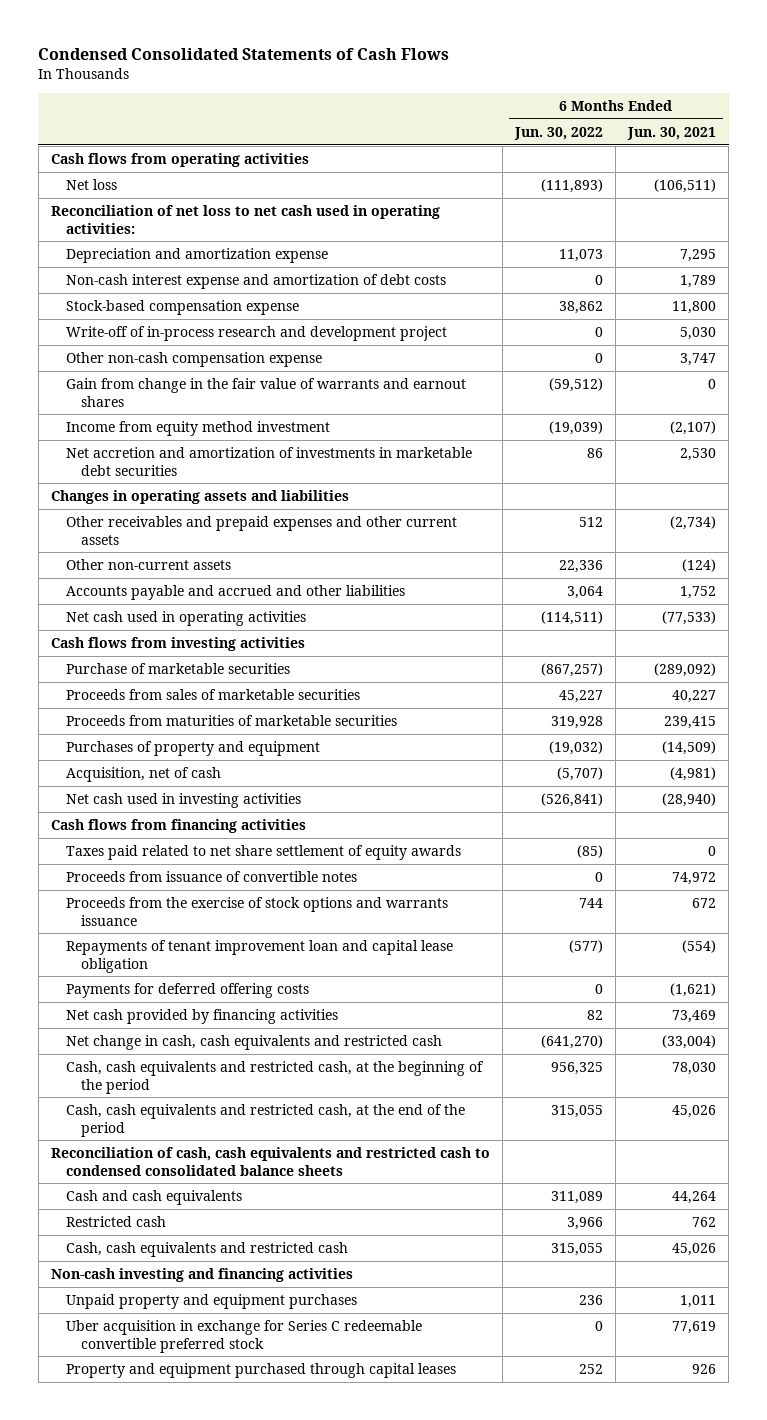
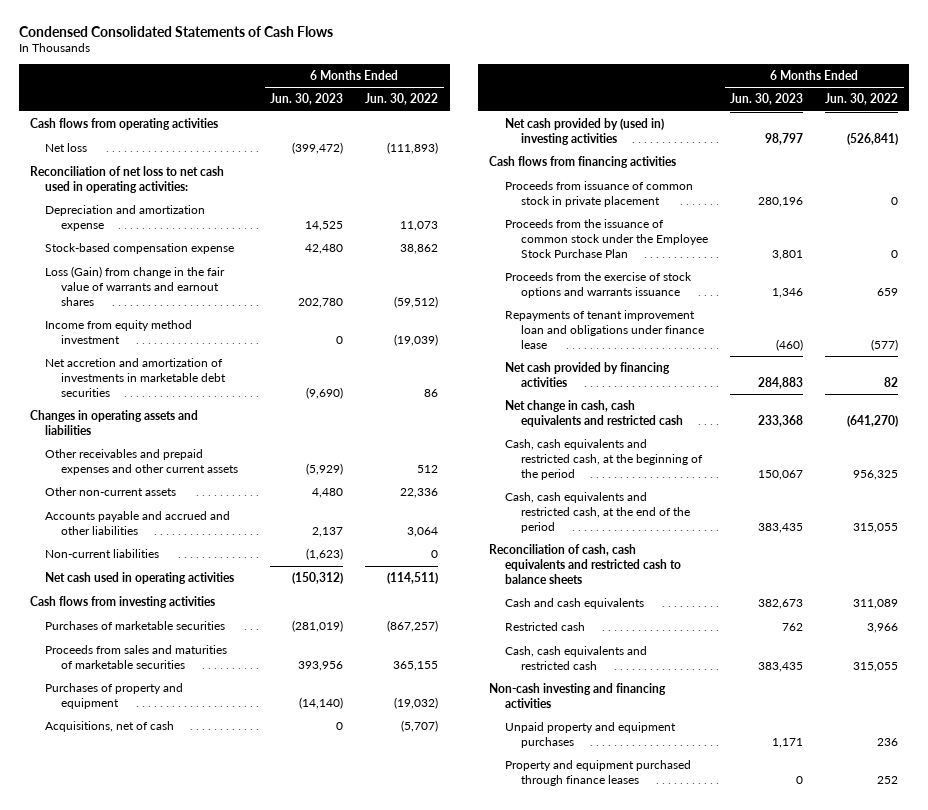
[627,126,717,140] Jun. 30, 2021 -> none
none -> [270,93,344,106] Jun. 30, 2023
[66,273,447,289] Non-cash interest expense and amortization of debt costs -> none
[66,325,448,341] Write-off of in-process research and development project -> none
[66,351,323,367] Other non-cash compensation expense -> none
[66,377,467,407] Gain from change in the fair value of warrants and earnout shares -> [45,265,226,306] Loss (Gain) from change in the fair value of warrants and earnout shares
none -> [45,548,160,558] Non-current liabilities
[66,714,398,726] Proceeds from maturities of marketable securities -> none
[66,662,291,674] Purchase of marketable securities -> [45,620,226,630] Purchases of marketable securities
[66,688,361,700] Proceeds from sales of marketable securities -> [45,644,228,669] Proceeds from sales and maturities of marketable securities
[559,689,604,703] 45,227 -> [393,660,439,671] 365,155
[66,766,222,782] Acquisition, net of cash -> [45,720,175,732] Acquisitions, net of cash
[66,792,302,808] Net cash used in investing activities -> [505,117,665,145] Net cash provided by (used in) investing activities
[66,844,462,860] Taxes paid related to net share settlement of equity awards -> none
[66,870,358,882] Proceeds from issuance of convertible notes -> none
[66,982,310,998] Payments for deferred offering costs -> none
none -> [505,180,694,207] Proceeds from issuance of common stock in private placement
none -> [505,218,708,258] Proceeds from the issuance of common stock under the Employee Stock Purchase Plan
[579,897,604,908] 744 -> [877,287,899,296] 659
[66,939,454,973] Repayments of tenant improvement loan and capital lease obligation -> [505,309,704,349] Repayments of tenant improvement loan and obligations under finance lease
[50,1146,490,1176] Reconciliation of cash, cash equivalents and restricted cash to condensed consolidated balance sheets -> [489,543,682,584] Reconciliation of cash, cash equivalents and restricted cash to balance sheets
[66,1319,423,1353] Uber acquisition in exchange for Series C redeemable convertible preferred stock -> none
[66,1362,457,1378] Property and equipment purchased through capital leases -> [505,759,692,786] Property and equipment purchased through finance leases

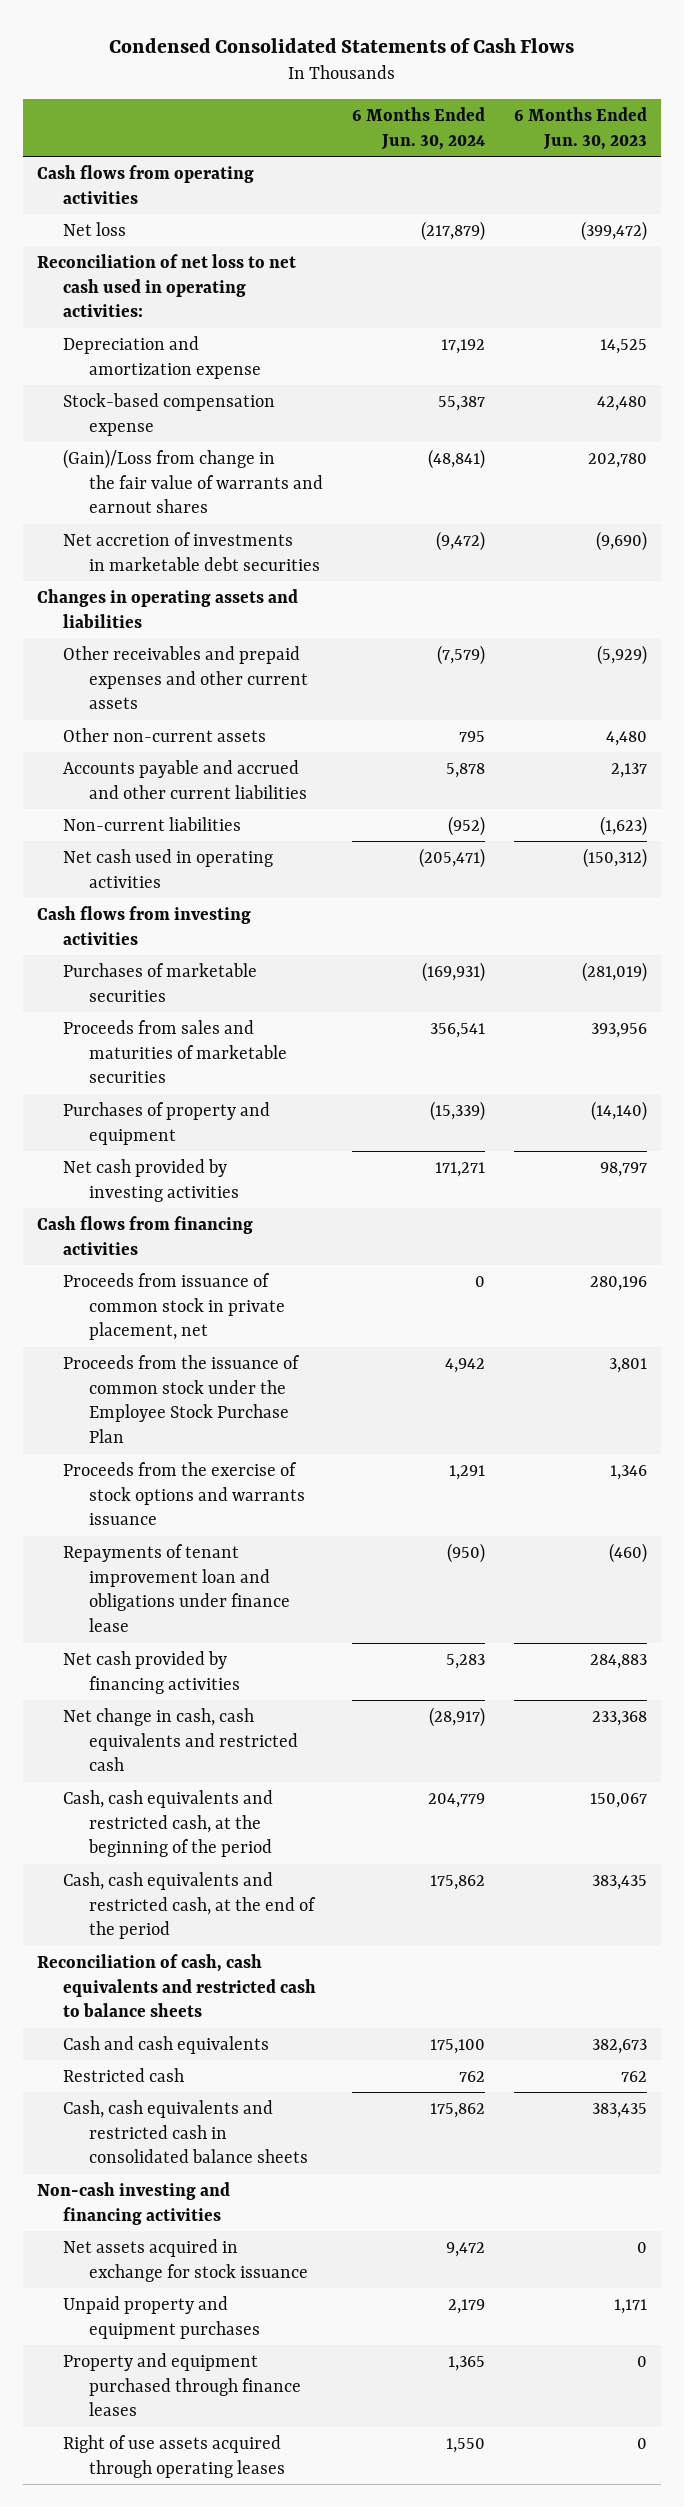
[365,93,439,106] Jun. 30, 2022 -> none
none -> [351,106,485,150] 6 Months Ended Jun. 30, 2024
[45,319,193,344] Income from equity method investment -> none
[45,265,226,306] Loss (Gain) from change in the fair value of warrants and earnout shares -> [62,448,323,514] (Gain)/Loss from change in the fair value of warrants and earnout shares
[45,357,227,397] Net accretion and amortization of investments in marketable debt securities -> [62,531,320,571] Net accretion of investments in marketable debt securities
[45,510,231,535] Accounts payable and accrued and other liabilities -> [62,759,307,799] Accounts payable and accrued and other current liabilities
[45,720,175,732] Acquisitions, net of cash -> none
[505,117,665,145] Net cash provided by (used in) investing activities -> [62,1158,239,1202] Net cash provided by investing activities
[505,180,694,207] Proceeds from issuance of common stock in private placement -> [62,1272,285,1341] Proceeds from issuance of common stock in private placement, net
[505,645,648,670] Cash, cash equivalents and restricted cash -> [62,2099,308,2164] Cash, cash equivalents and restricted cash in consolidated balance sheets
none -> [62,2238,308,2282] Net assets acquired in exchange for stock issuance
none -> [62,2434,285,2478] Right of use assets acquired through operating leases

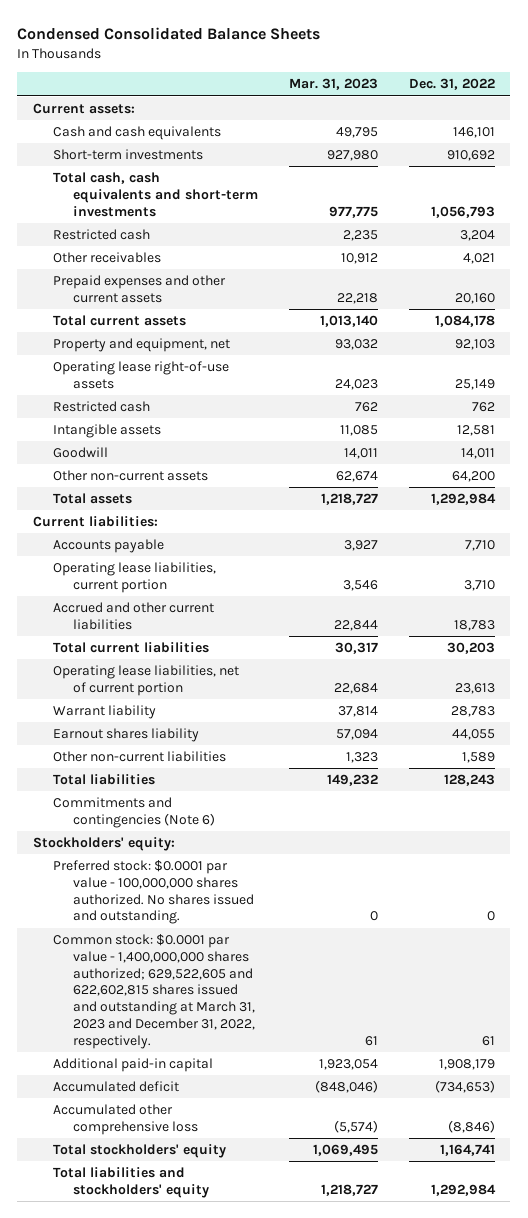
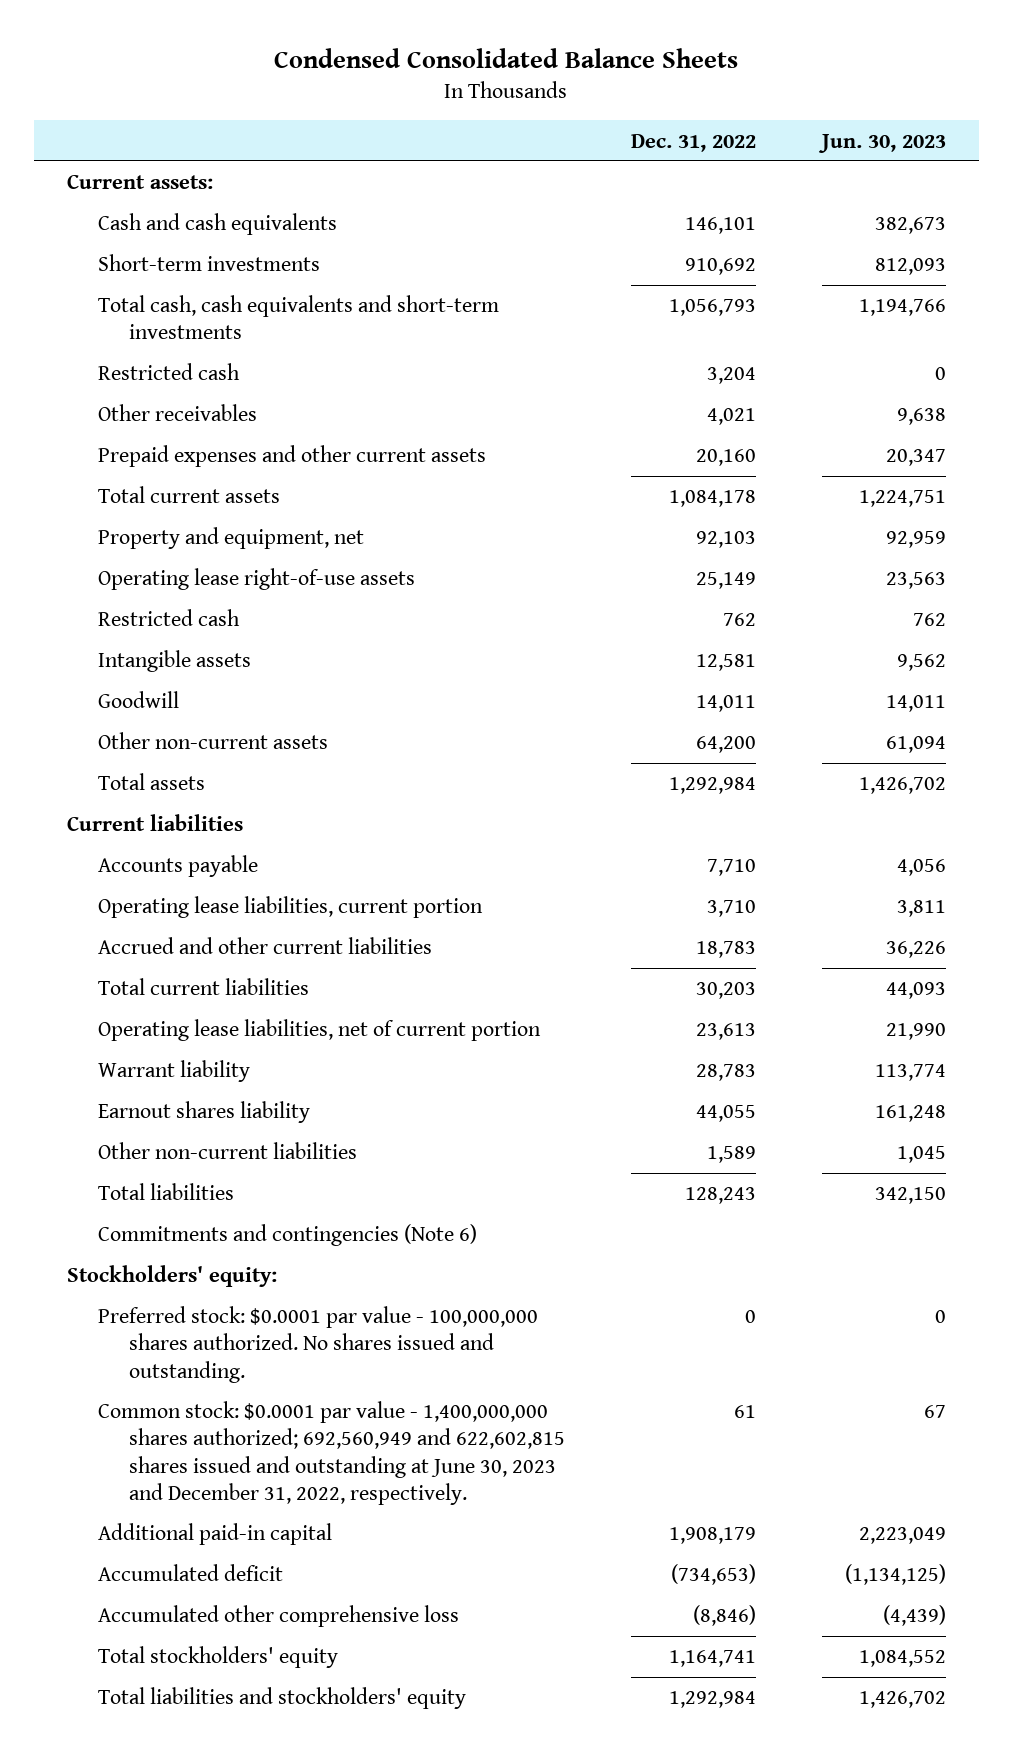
[289,78,379,91] Mar. 31, 2023 -> none
none -> [817,133,946,153] Jun. 30, 2023
[32,516,158,528] Current liabilities: -> [66,814,243,832] Current liabilities
[53,934,256,1049] Common stock: $0.0001 par value - 1,400,000,000 shares authorized; 629,522,605 and 622,602,815 shares issued and outstanding at March 31, 2023 and December 31, 2022, respectively. -> [97,1401,566,1505] Common stock: $0.0001 par value - 1,400,000,000 shares authorized; 692,560,949 and 622,602,815 shares issued and outstanding at June 30, 2023 and December 31, 2022, respectively.

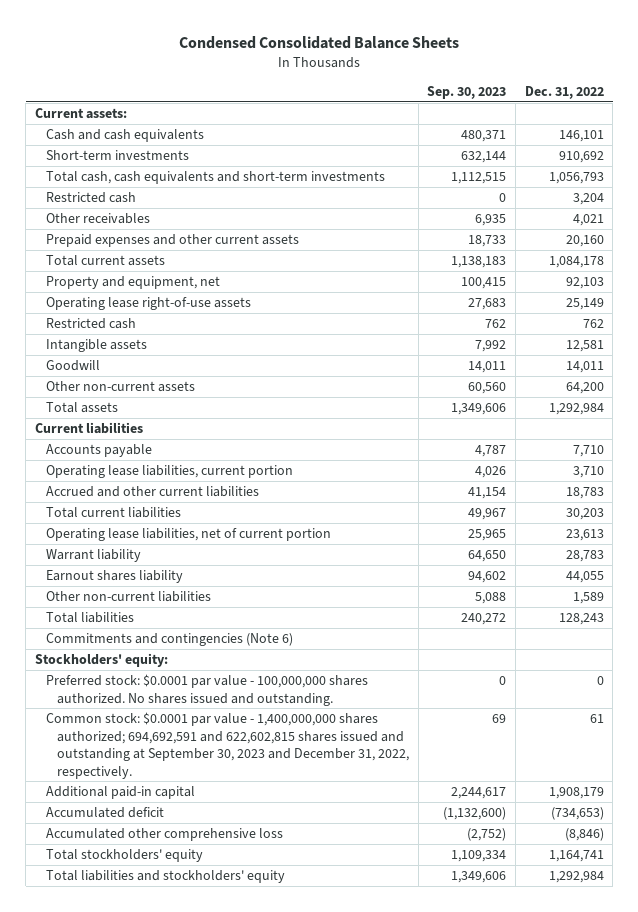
[817,133,946,153] Jun. 30, 2023 -> none
none -> [427,85,507,99] Sep. 30, 2023
[97,1401,566,1505] Common stock: $0.0001 par value - 1,400,000,000 shares authorized; 692,560,949 and 622,602,815 shares issued and outstanding at June 30, 2023 and December 31, 2022, respectively. -> [46,712,410,779] Common stock: $0.0001 par value - 1,400,000,000 shares authorized; 694,692,591 and 622,602,815 shares issued and outstanding at September 30, 2023 and December 31, 2022, respectively.

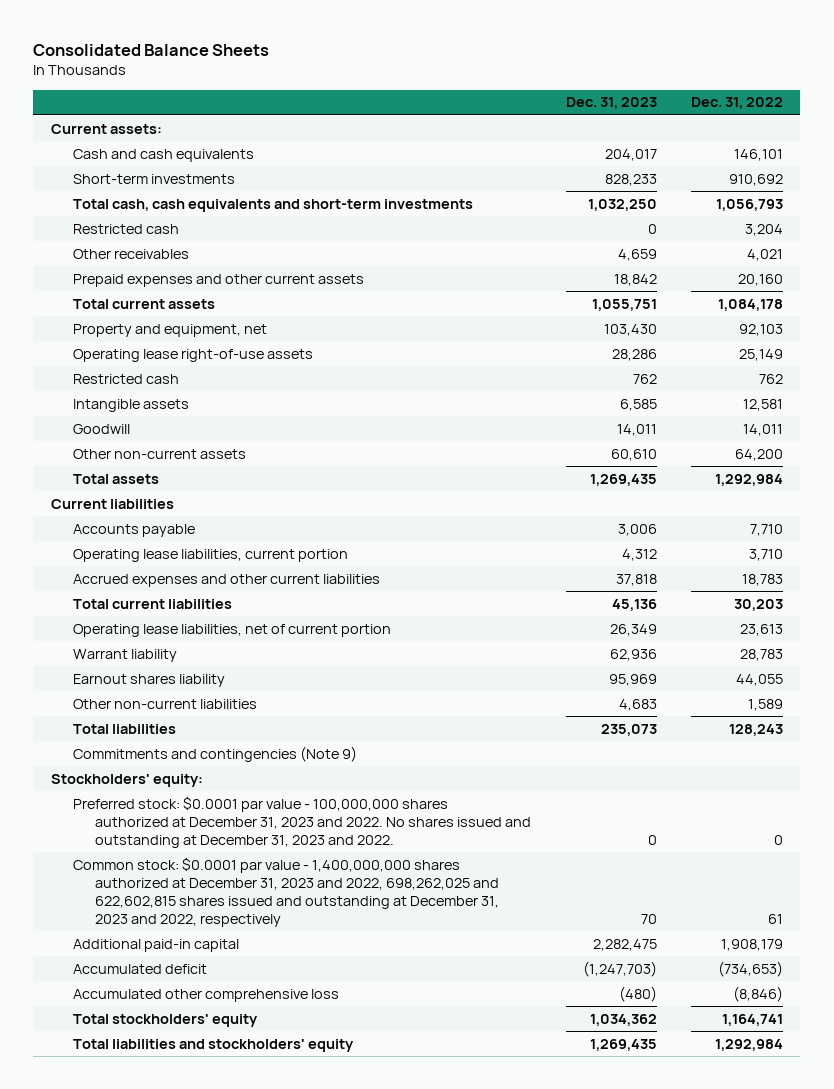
[179,35,460,49] Condensed Consolidated Balance Sheets -> [33,43,270,56] Consolidated Balance Sheets
[427,85,507,99] Sep. 30, 2023 -> none
none -> [565,97,657,110] Dec. 31, 2023
[46,486,260,498] Accrued and other current liabilities -> [73,573,381,587] Accrued expenses and other current liabilities
[46,633,294,647] Commitments and contingencies (Note 6) -> [73,745,358,762] Commitments and contingencies (Note 9)
[46,674,369,706] Preferred stock: $0.0001 par value - 100,000,000 shares authorized. No shares issued and outstanding. -> [73,795,532,848] Preferred stock: $0.0001 par value - 100,000,000 shares authorized at December 31, 2023 and 2022. No shares issued and outstanding at December 31, 2023 and 2022.
[46,712,410,779] Common stock: $0.0001 par value - 1,400,000,000 shares authorized; 694,692,591 and 622,602,815 shares issued and outstanding at September 30, 2023 and December 31, 2022, respectively. -> [73,856,500,927] Common stock: $0.0001 par value - 1,400,000,000 shares authorized at December 31, 2023 and 2022, 698,262,025 and 622,602,815 shares issued and outstanding at December 31, 2023 and 2022, respectively

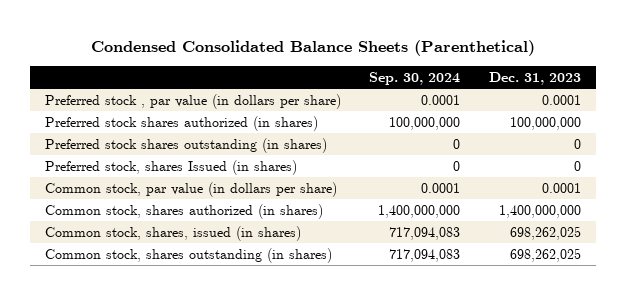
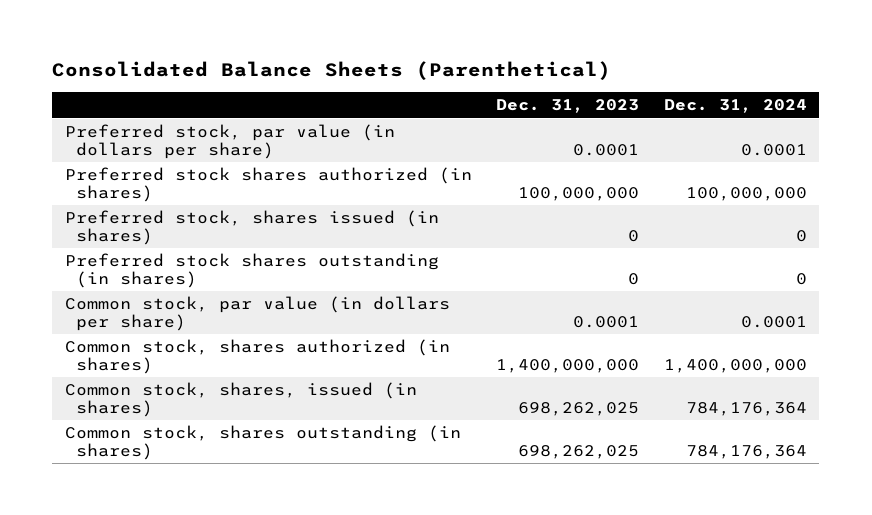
[90,39,535,56] Condensed Consolidated Balance Sheets (Parenthetical) -> [52,61,612,81] Consolidated Balance Sheets (Parenthetical)
[369,71,461,85] Sep. 30, 2024 -> none
none -> [663,99,807,114] Dec. 31, 2024
[44,93,341,109] Preferred stock , par value (in dollars per share) -> [64,124,395,160] Preferred stock, par value (in dollars per share)
none -> [64,210,439,246] Preferred stock, shares issued (in shares)
[44,159,297,175] Preferred stock, shares Issued (in shares) -> none

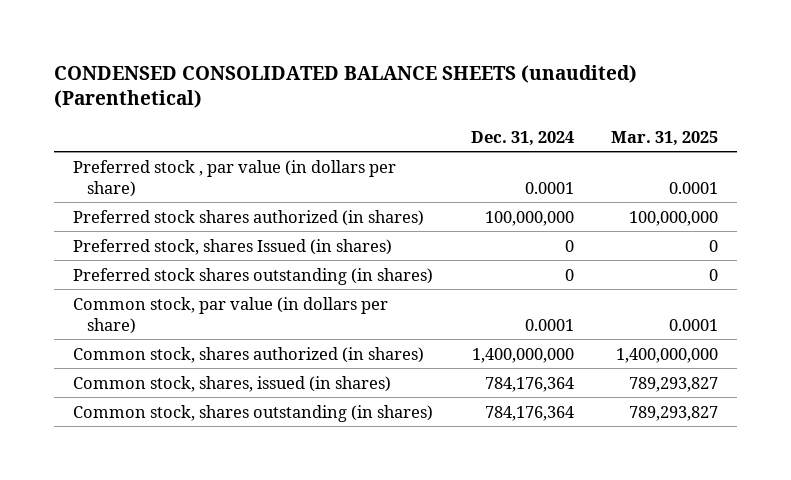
[52,61,612,81] Consolidated Balance Sheets (Parenthetical) -> [54,64,638,109] CONDENSED CONSOLIDATED BALANCE SHEETS (unaudited) (Parenthetical)
[496,99,640,114] Dec. 31, 2023 -> none
none -> [611,130,719,146] Mar. 31, 2025
[64,124,395,160] Preferred stock, par value (in dollars per share) -> [73,159,397,197] Preferred stock , par value (in dollars per share)
[64,210,439,246] Preferred stock, shares issued (in shares) -> [73,238,393,255] Preferred stock, shares Issued (in shares)

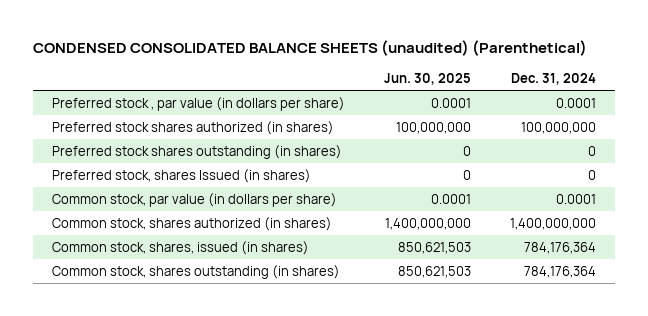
[611,130,719,146] Mar. 31, 2025 -> none
none -> [384,72,472,85] Jun. 30, 2025
[73,238,393,255] Preferred stock, shares Issued (in shares) -> [52,168,312,183] Preferred stock, shares Issued (in shares)

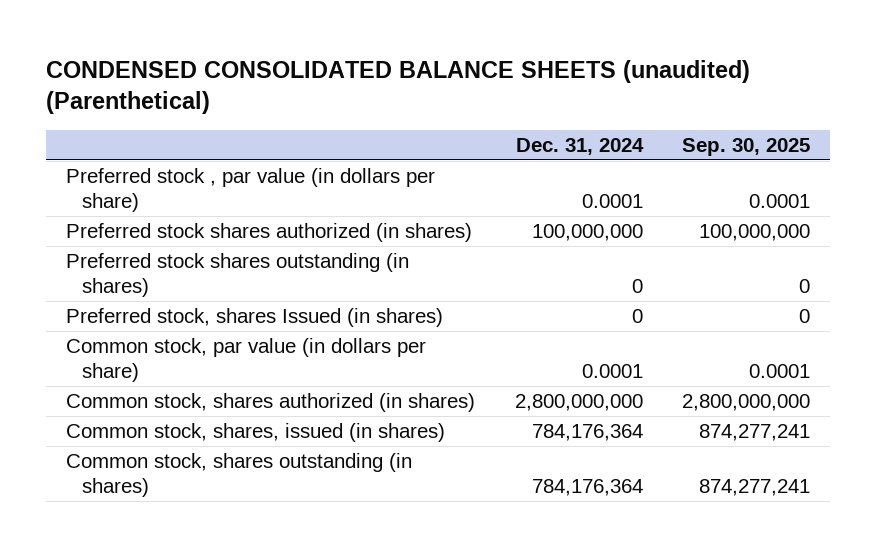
[384,72,472,85] Jun. 30, 2025 -> none
none -> [682,137,811,156] Sep. 30, 2025
[509,217,596,230] 1,400,000,000 -> [514,394,643,412] 2,800,000,000

